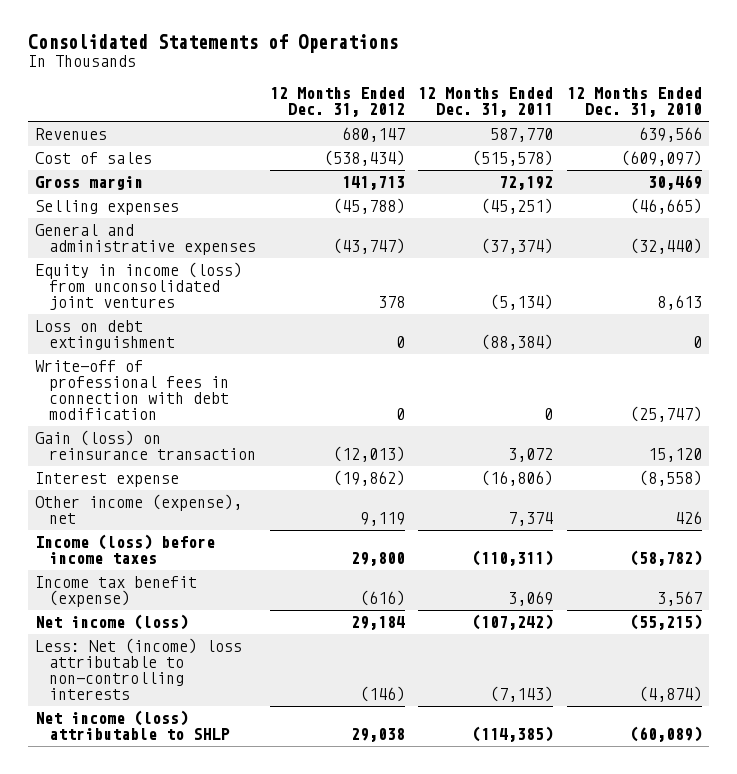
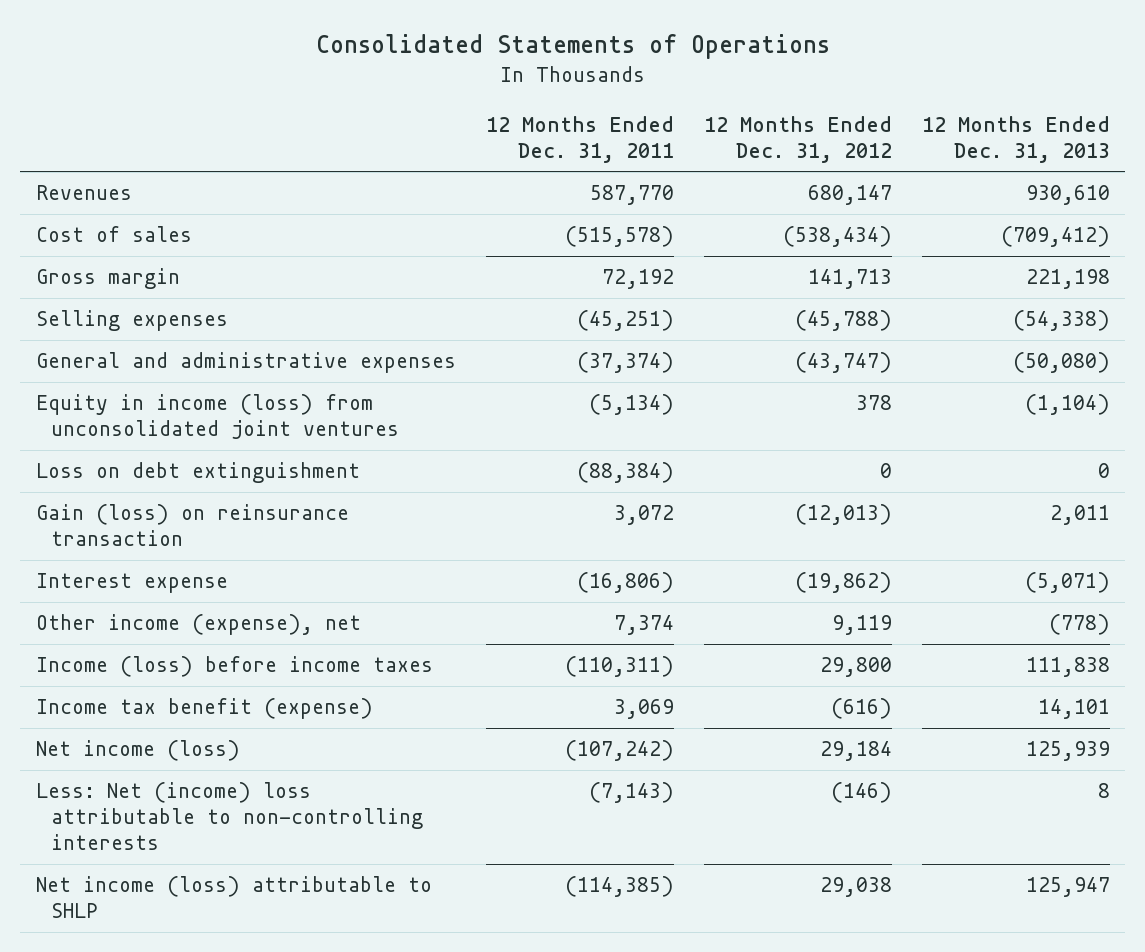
[567,87,703,118] 12 Months Ended Dec. 31, 2010 -> none
none -> [921,115,1110,163] 12 Months Ended Dec. 31, 2013
[34,360,229,421] Write-off of professional fees in connection with debt modification -> none

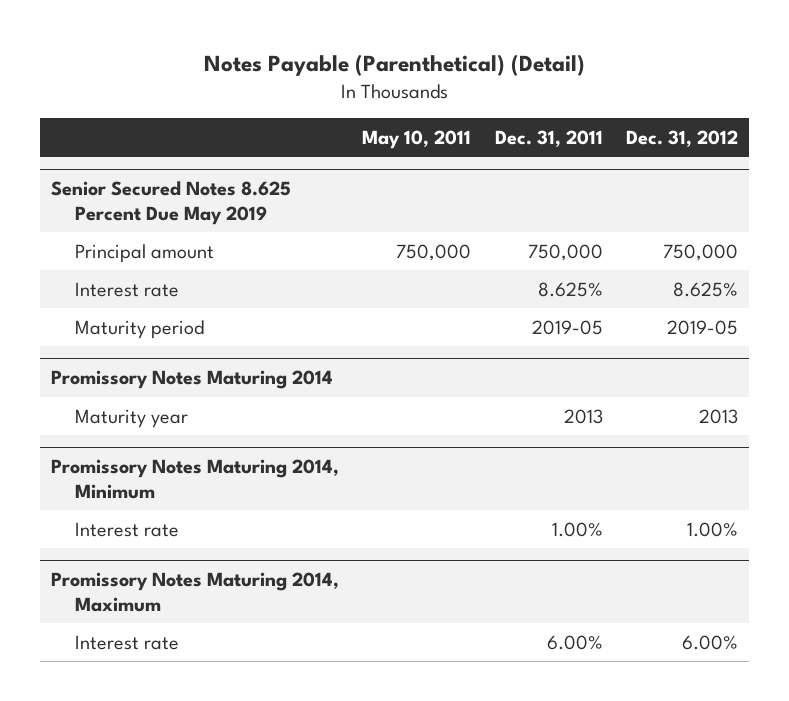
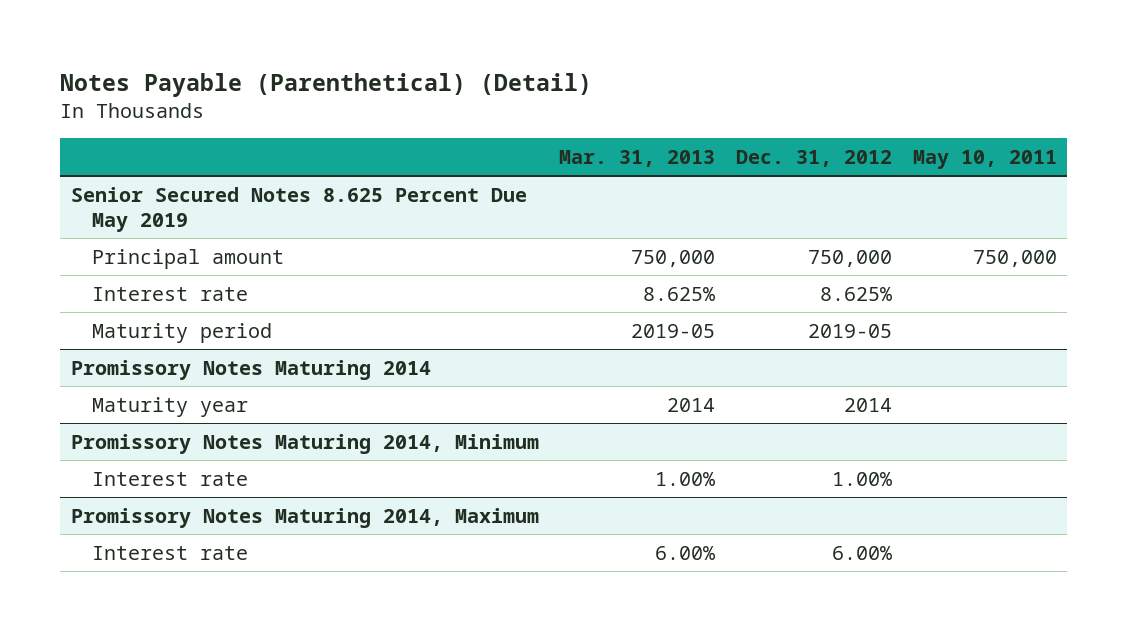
[494,129,603,147] Dec. 31, 2011 -> none
none -> [559,149,716,167] Mar. 31, 2013
[698,408,738,424] 2013 -> [844,397,893,412] 2014

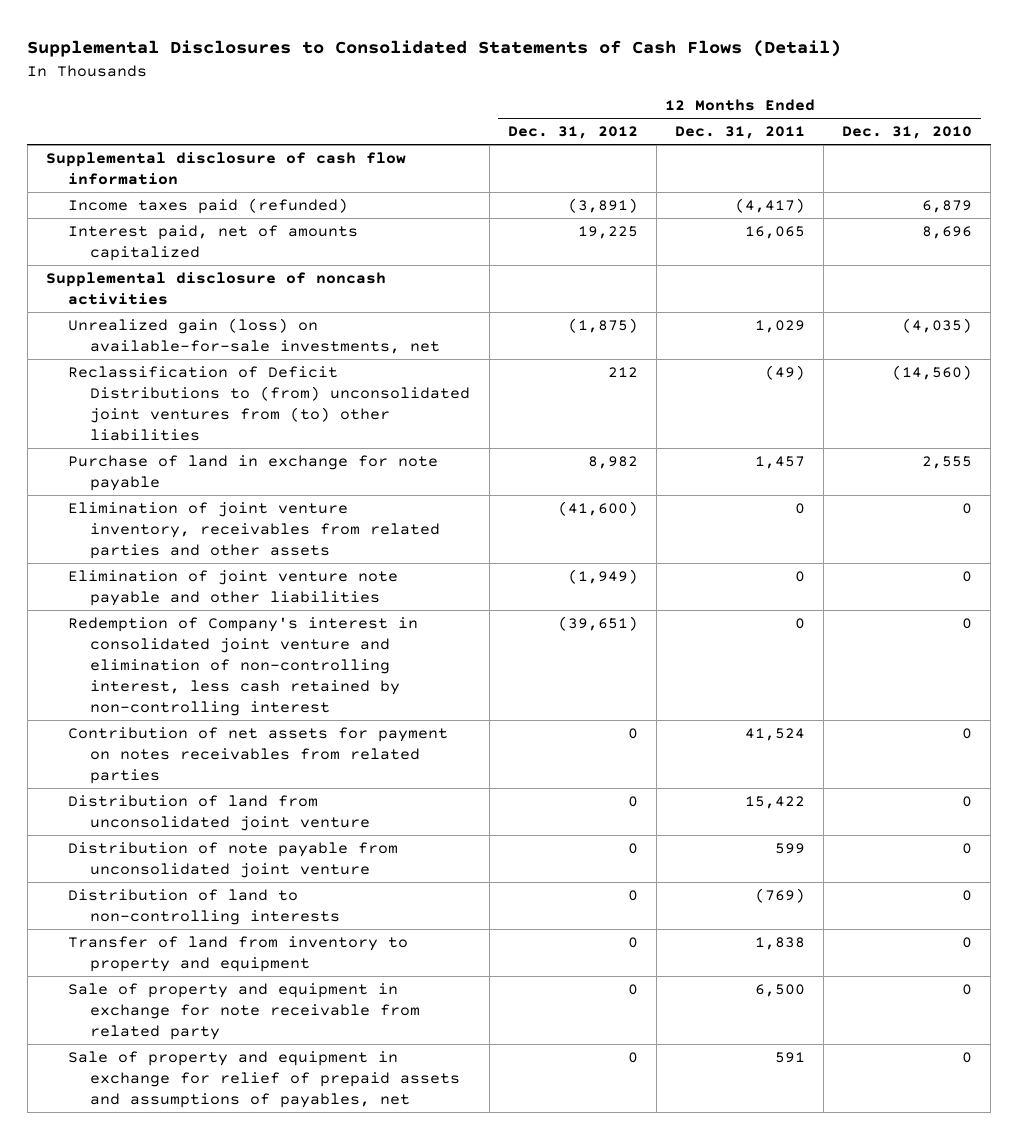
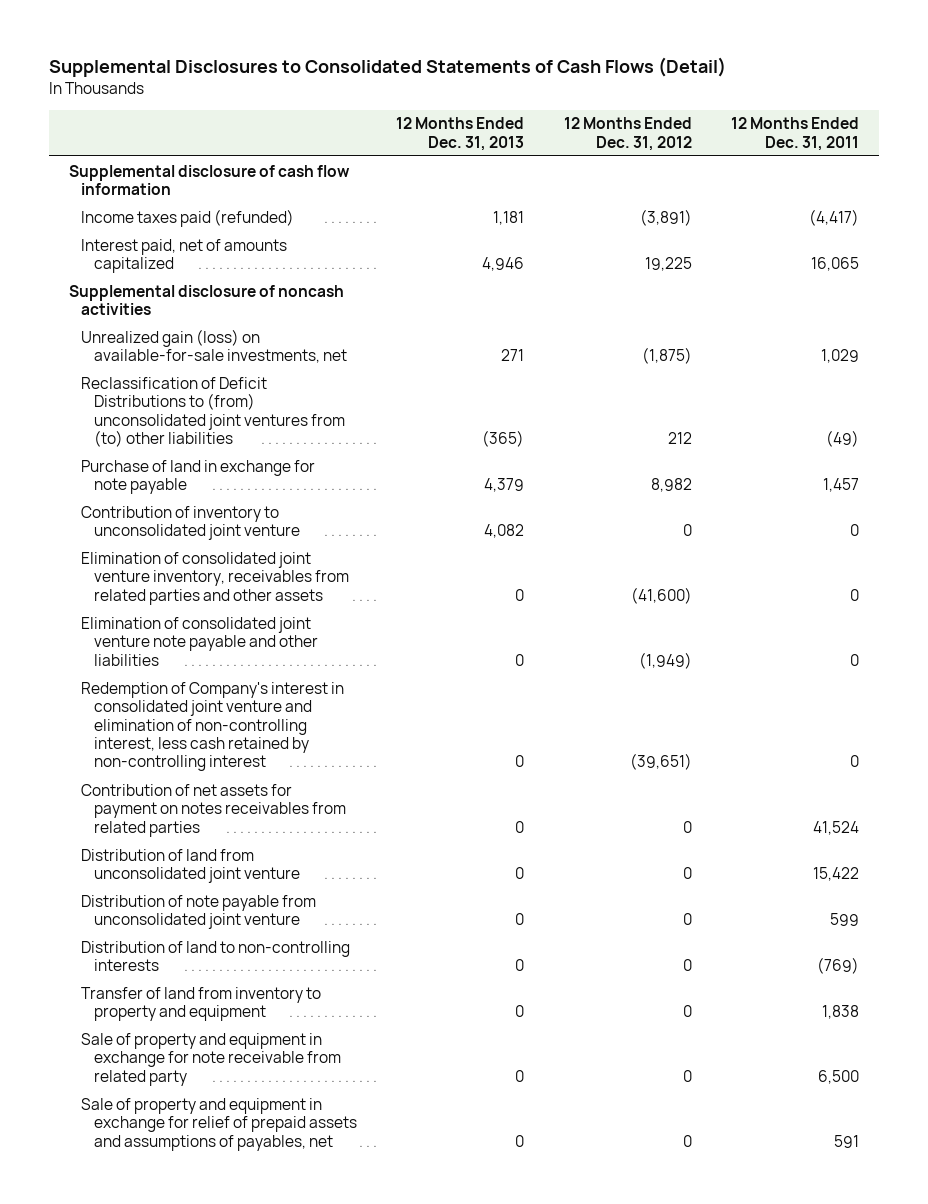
[842,126,973,140] Dec. 31, 2010 -> none
none -> [396,117,525,151] 12 Months Ended Dec. 31, 2013
none -> [81,505,300,541] Contribution of inventory to unconsolidated joint venture
[68,501,441,559] Elimination of joint venture inventory, receivables from related parties and other assets -> [81,551,349,605] Elimination of consolidated joint venture inventory, receivables from related parties and other assets
[68,569,399,606] Elimination of joint venture note payable and other liabilities -> [81,616,318,666] Elimination of consolidated joint venture note payable and other liabilities

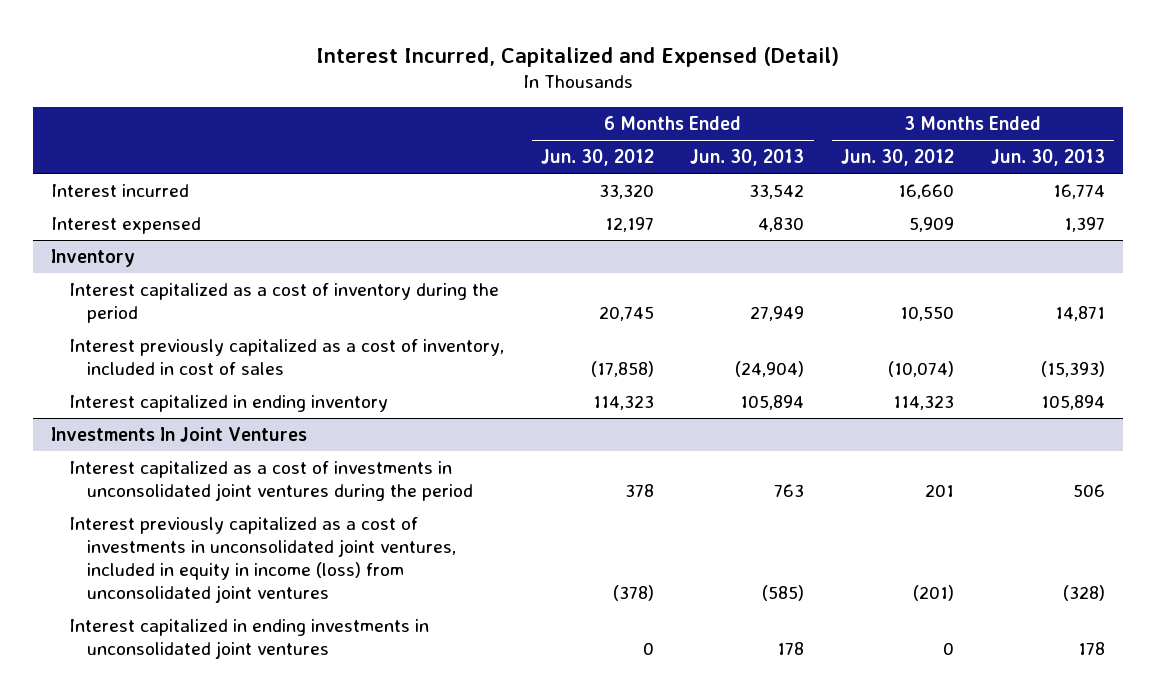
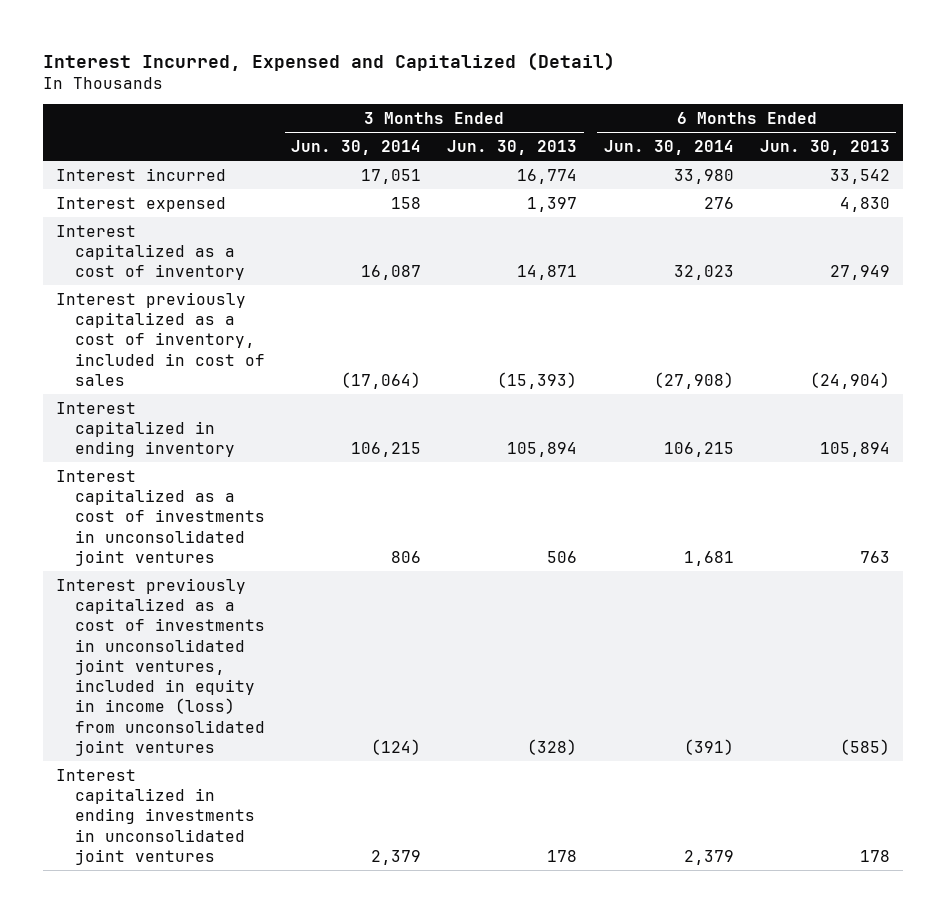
[315,46,839,67] Interest Incurred, Capitalized and Expensed (Detail) -> [43,51,616,71] Interest Incurred, Expensed and Capitalized (Detail)
[540,149,654,167] Jun. 30, 2012 -> none
[840,149,954,167] Jun. 30, 2012 -> none
none -> [291,139,422,155] Jun. 30, 2014
none -> [603,139,734,155] Jun. 30, 2014
[51,248,136,267] Inventory -> none
[69,282,500,323] Interest capitalized as a cost of inventory during the period -> [56,224,246,281] Interest capitalized as a cost of inventory
[51,426,308,442] Investments In Joint Ventures -> none
[69,460,474,501] Interest capitalized as a cost of investments in unconsolidated joint ventures during the period -> [56,469,266,566] Interest capitalized as a cost of investments in unconsolidated joint ventures

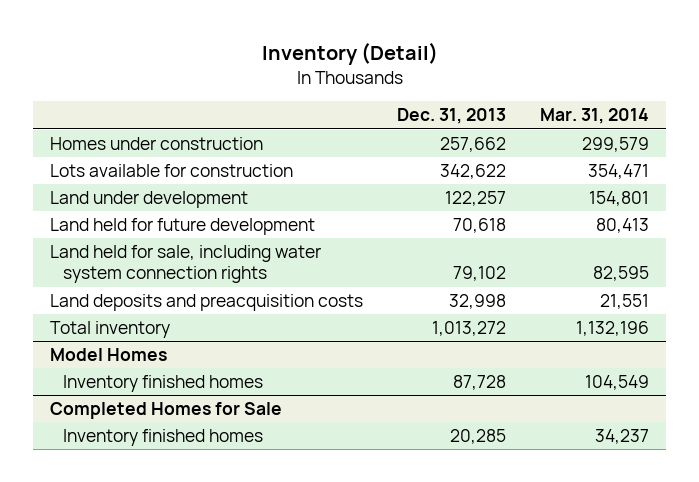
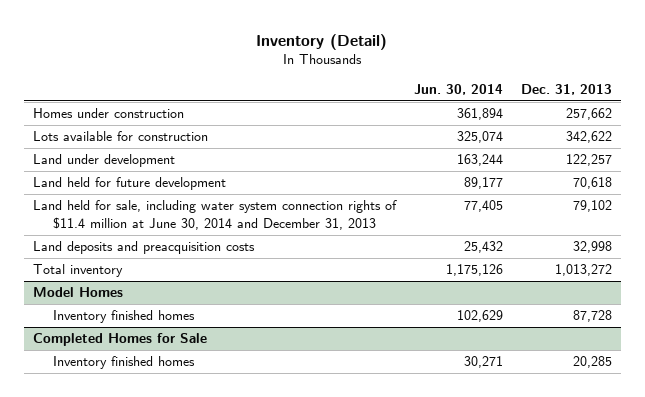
[540,108,650,125] Mar. 31, 2014 -> none
none -> [413,84,503,96] Jun. 30, 2014
[50,245,322,284] Land held for sale, including water system connection rights -> [33,200,398,231] Land held for sale, including water system connection rights of $11.4 million at June 30, 2014 and December 31, 2013

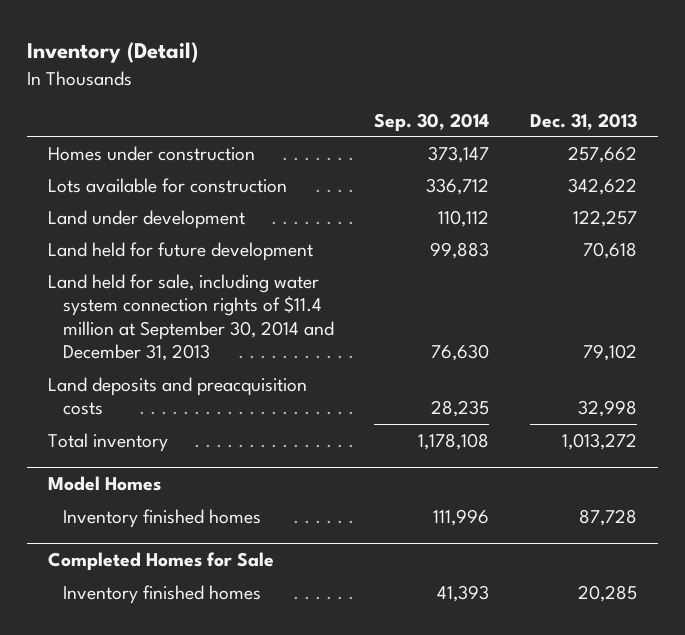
[413,84,503,96] Jun. 30, 2014 -> none
none -> [374,112,490,132] Sep. 30, 2014
[33,200,398,231] Land held for sale, including water system connection rights of $11.4 million at June 30, 2014 and December 31, 2013 -> [47,273,334,362] Land held for sale, including water system connection rights of $11.4 million at September 30, 2014 and December 31, 2013

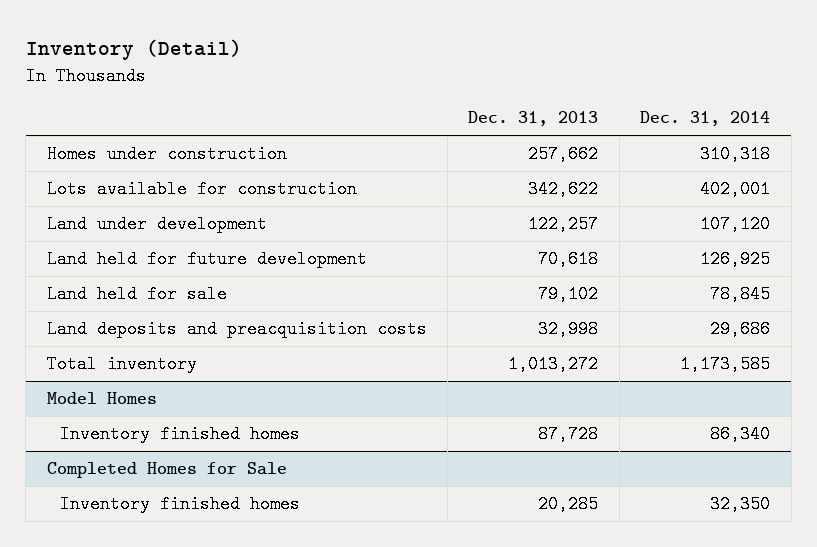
[374,112,490,132] Sep. 30, 2014 -> none
none -> [640,111,771,127] Dec. 31, 2014
[47,273,334,362] Land held for sale, including water system connection rights of $11.4 million at September 30, 2014 and December 31, 2013 -> [46,285,227,304] Land held for sale

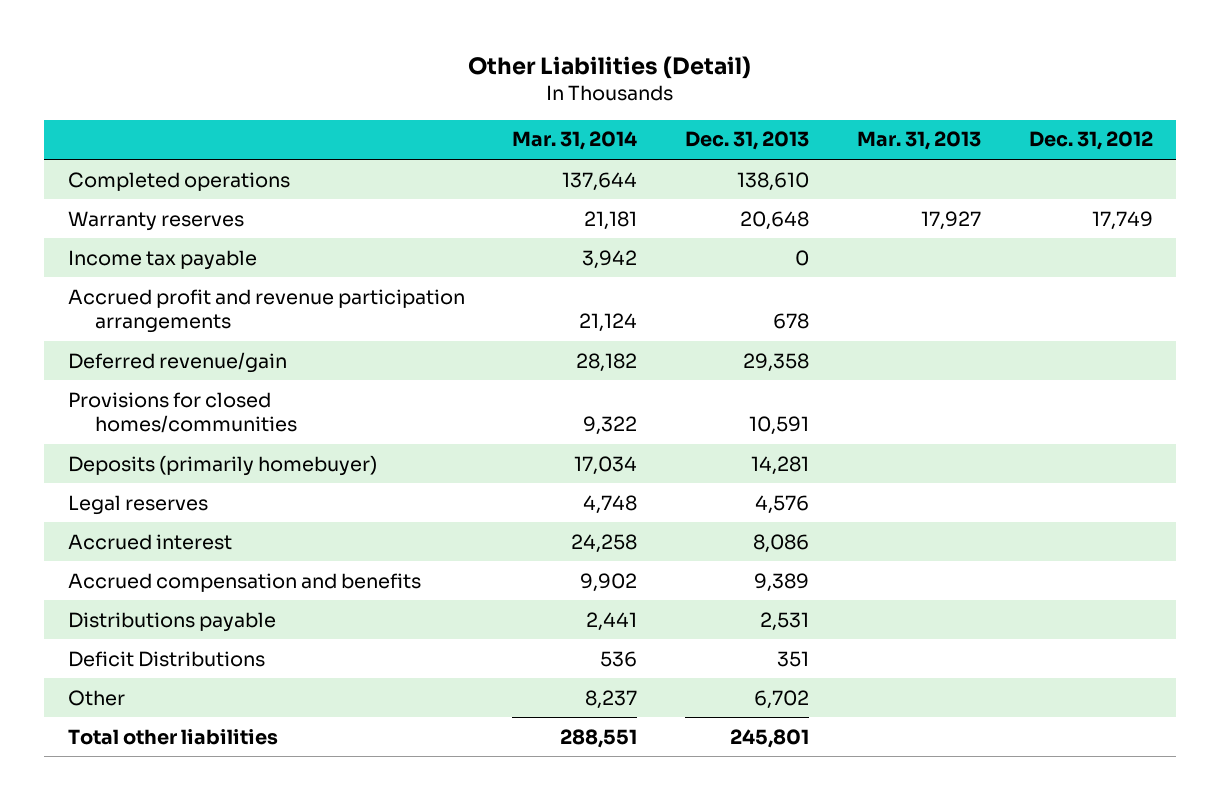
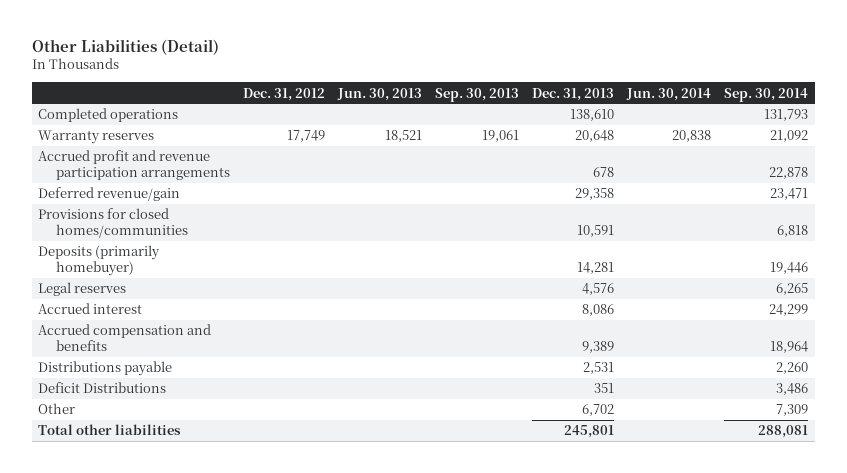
[512,131,638,151] Mar. 31, 2014 -> none
[856,131,981,151] Mar. 31, 2013 -> none
none -> [337,87,423,101] Jun. 30, 2013
none -> [435,87,520,102] Sep. 30, 2013
none -> [626,87,712,101] Jun. 30, 2014
none -> [724,87,809,102] Sep. 30, 2014
[67,249,257,270] Income tax payable -> none

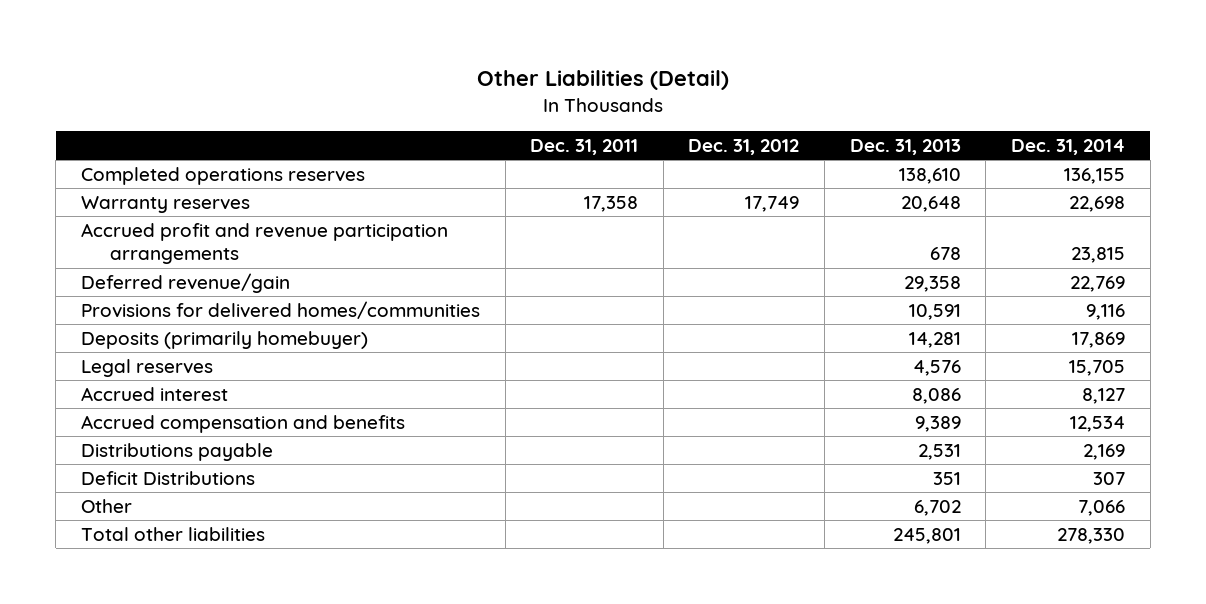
[337,87,423,101] Jun. 30, 2013 -> none
[435,87,520,102] Sep. 30, 2013 -> none
[626,87,712,101] Jun. 30, 2014 -> none
[724,87,809,102] Sep. 30, 2014 -> none
none -> [530,139,639,156] Dec. 31, 2011
none -> [1010,139,1125,156] Dec. 31, 2014
[38,108,179,123] Completed operations -> [81,167,366,186] Completed operations reserves
[38,208,188,239] Provisions for closed homes/communities -> [81,301,481,320] Provisions for delivered homes/communities

